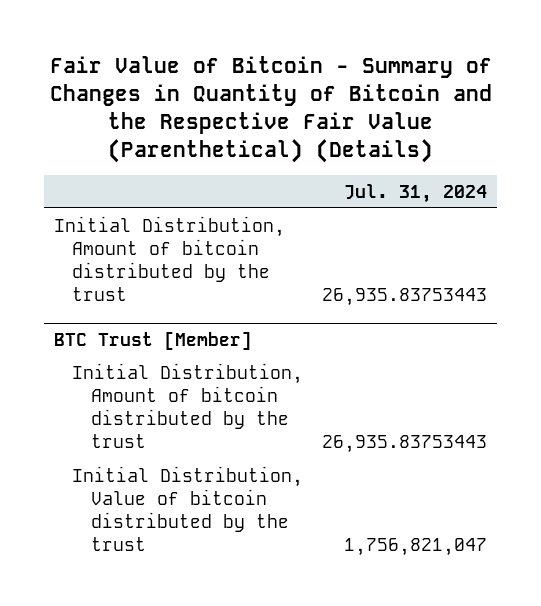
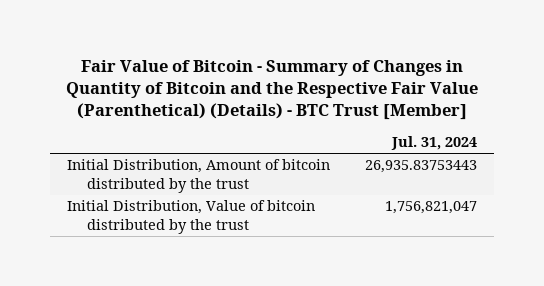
[49,55,492,163] Fair Value of Bitcoin - Summary of Changes in Quantity of Bitcoin and the Respective Fair Value (Parenthetical) (Details) -> [65,59,478,121] Fair Value of Bitcoin - Summary of Changes in Quantity of Bitcoin and the Respective Fair Value (Parenthetical) (Details) - BTC Trust [Member]
[53,331,252,351] BTC Trust [Member] -> none
[72,362,304,449] Initial Distribution, Amount of bitcoin distributed by the trust -> none

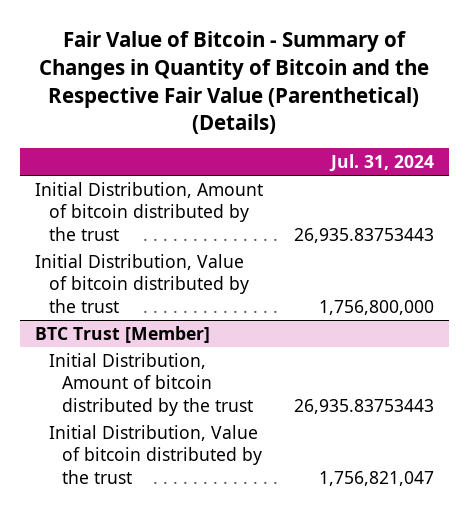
[65,59,478,121] Fair Value of Bitcoin - Summary of Changes in Quantity of Bitcoin and the Respective Fair Value (Parenthetical) (Details) - BTC Trust [Member] -> [39,31,430,135] Fair Value of Bitcoin - Summary of Changes in Quantity of Bitcoin and the Respective Fair Value (Parenthetical) (Details)
none -> [35,254,249,313] Initial Distribution, Value of bitcoin distributed by the trust
none -> [35,326,211,344] BTC Trust [Member]
none -> [48,353,254,416] Initial Distribution, Amount of bitcoin distributed by the trust

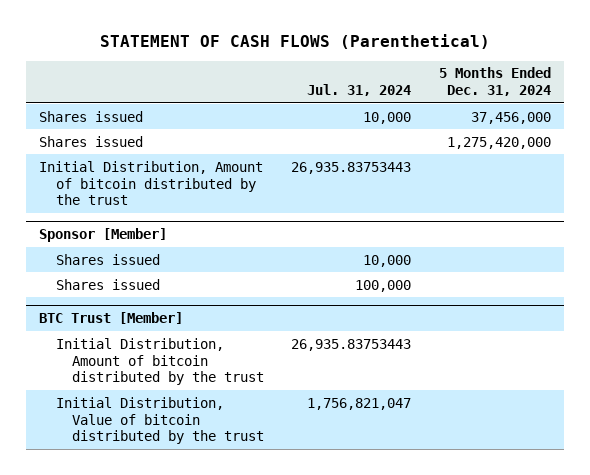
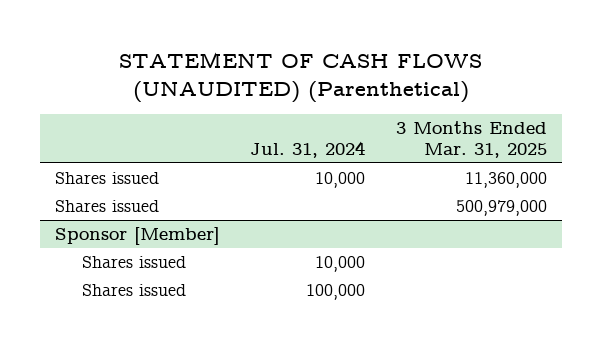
[99,33,490,49] STATEMENT OF CASH FLOWS (Parenthetical) -> [118,51,482,103] STATEMENT OF CASH FLOWS (UNAUDITED) (Parenthetical)
[438,67,551,97] 5 Months Ended Dec. 31, 2024 -> none
none -> [395,120,547,159] 3 Months Ended Mar. 31, 2025
[39,160,264,206] Initial Distribution, Amount of bitcoin distributed by the trust -> none
[39,312,184,325] BTC Trust [Member] -> none
[55,337,265,386] Initial Distribution, Amount of bitcoin distributed by the trust -> none
[55,396,265,445] Initial Distribution, Value of bitcoin distributed by the trust -> none

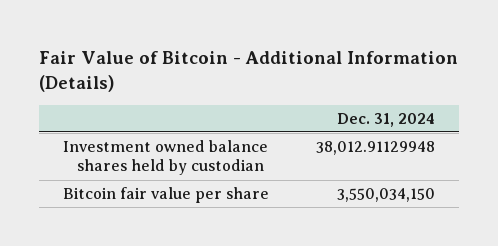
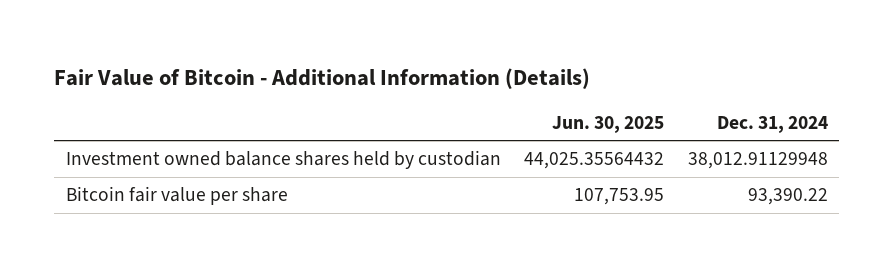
none -> [552,115,665,133] Jun. 30, 2025
[337,188,436,203] 3,550,034,150 -> [747,188,828,206] 93,390.22

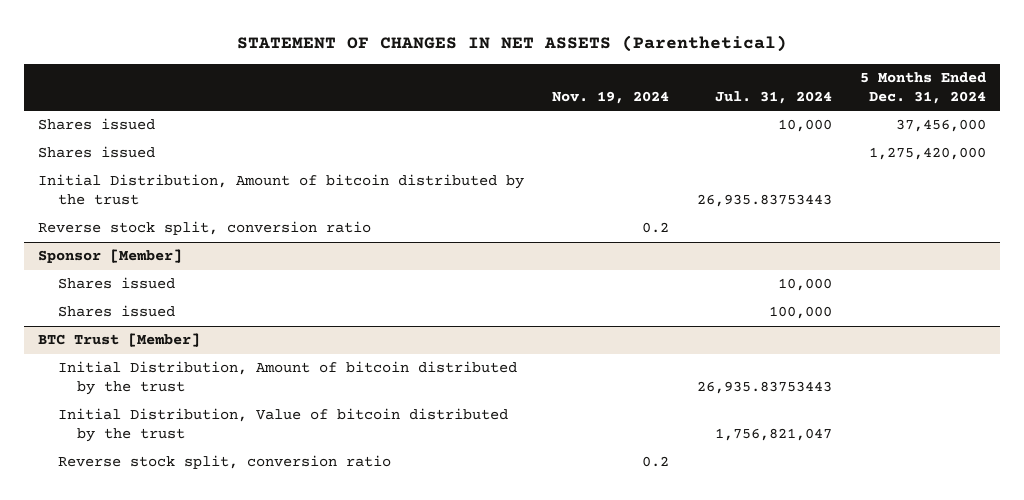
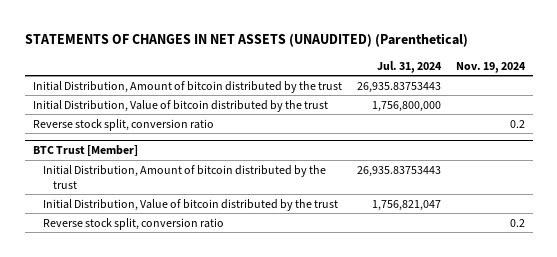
[237,35,788,53] STATEMENT OF CHANGES IN NET ASSETS (Parenthetical) -> [24,32,468,47] STATEMENTS OF CHANGES IN NET ASSETS (UNAUDITED) (Parenthetical)
[859,71,986,104] 5 Months Ended Dec. 31, 2024 -> none
[38,118,156,131] Shares issued -> none
[38,146,156,159] Shares issued -> none
none -> [32,99,328,112] Initial Distribution, Value of bitcoin distributed by the trust
[38,249,183,264] Sponsor [Member] -> none
[57,277,175,290] Shares issued -> none
[57,305,175,318] Shares issued -> none

